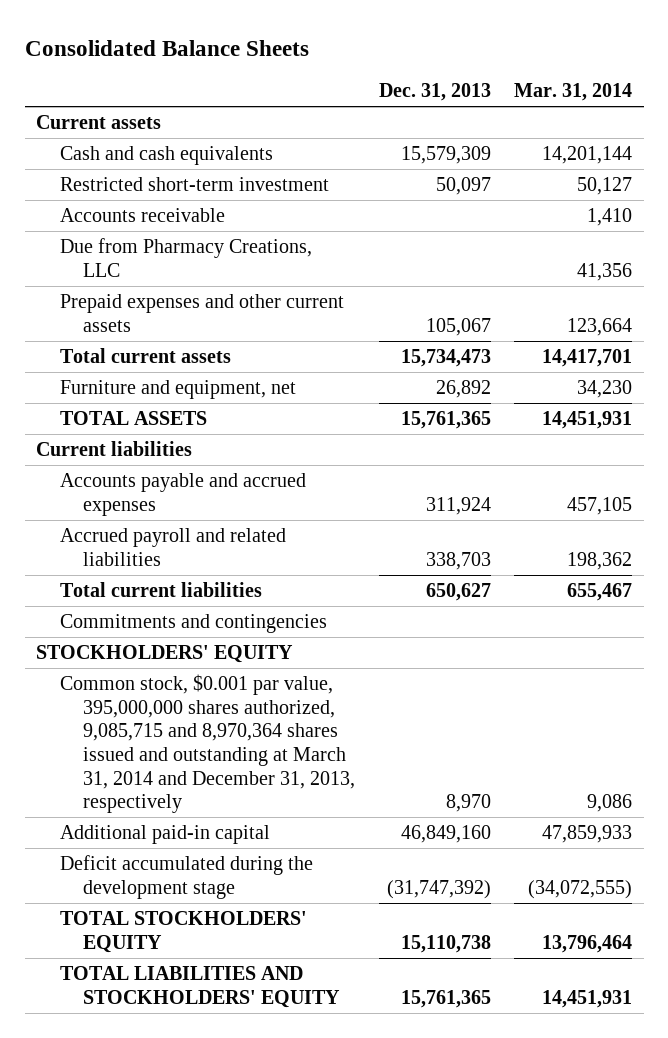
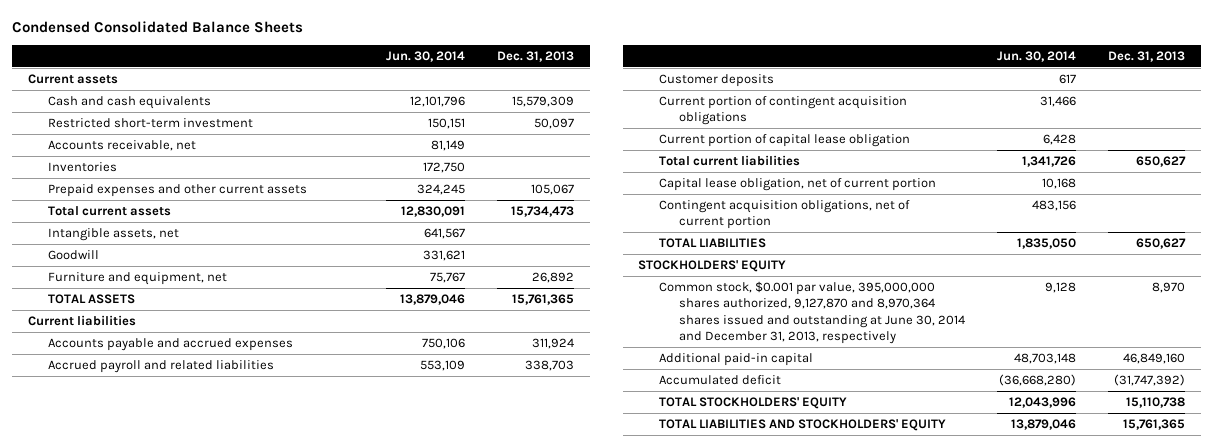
[24,39,309,56] Consolidated Balance Sheets -> [11,21,303,34] Condensed Consolidated Balance Sheets
[514,83,633,102] Mar. 31, 2014 -> none
none -> [386,51,466,63] Jun. 30, 2014
[59,237,312,277] Due from Pharmacy Creations, LLC -> none
[59,207,225,222] Accounts receivable -> [48,139,197,151] Accounts receivable, net
none -> [48,161,118,172] Inventories
none -> [48,227,180,241] Intangible assets, net
none -> [48,249,100,260] Goodwill
none -> [658,73,774,87] Customer deposits
none -> [658,95,907,126] Current portion of contingent acquisition obligations
none -> [658,133,910,147] Current portion of capital lease obligation
[59,613,327,633] Commitments and contingencies -> none
none -> [658,177,936,191] Capital lease obligation, net of current portion
none -> [658,199,910,230] Contingent acquisition obligations, net of current portion
none -> [658,237,766,248] TOTAL LIABILITIES
[59,673,356,814] Common stock, $0.001 par value, 395,000,000 shares authorized, 9,085,715 and 8,970,364 shares issued and outstanding at March 31, 2014 and December 31, 2013, respectively -> [658,280,966,344] Common stock, $0.001 par value, 395,000,000 shares authorized, 9,127,870 and 8,970,364 shares issued and outstanding at June 30, 2014 and December 31, 2013, respectively
[59,854,313,899] Deficit accumulated during the development stage -> [658,374,781,385] Accumulated deficit

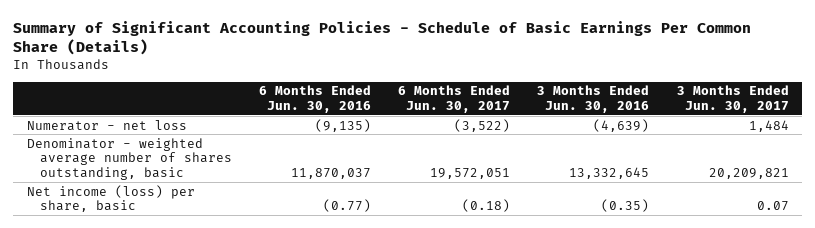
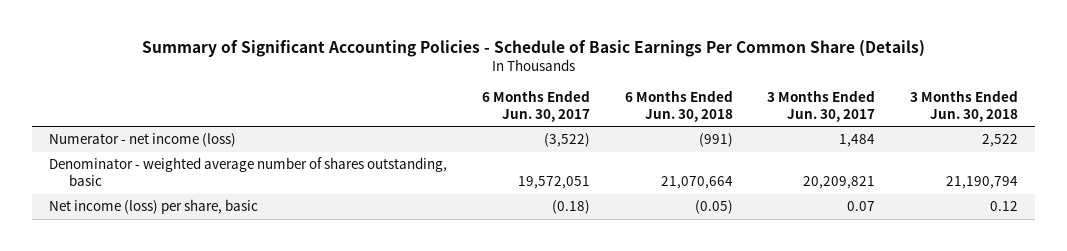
[258,85,371,113] 6 Months Ended Jun. 30, 2016 -> none
[537,85,650,113] 3 Months Ended Jun. 30, 2016 -> none
none -> [624,89,733,122] 6 Months Ended Jun. 30, 2018
none -> [909,89,1018,122] 3 Months Ended Jun. 30, 2018
[26,119,187,131] Numerator - net loss -> [49,133,237,148] Numerator - net income (loss)

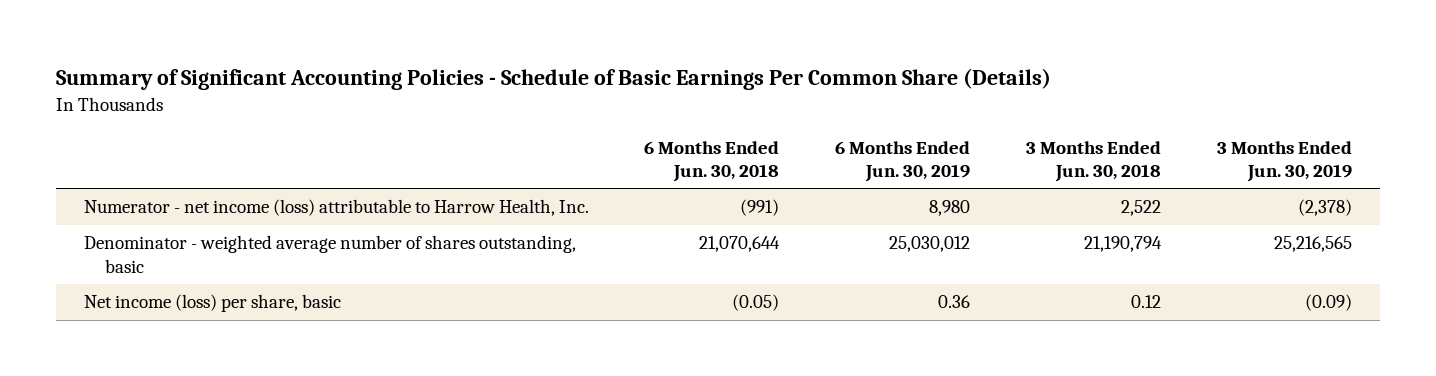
[482,89,591,122] 6 Months Ended Jun. 30, 2017 -> none
[767,89,876,122] 3 Months Ended Jun. 30, 2017 -> none
none -> [835,140,971,183] 6 Months Ended Jun. 30, 2019
none -> [1216,140,1352,183] 3 Months Ended Jun. 30, 2019
[49,133,237,148] Numerator - net income (loss) -> [83,199,589,217] Numerator - net income (loss) attributable to Harrow Health, Inc.
[660,176,733,190] 21,070,664 -> [699,236,781,253] 21,070,644

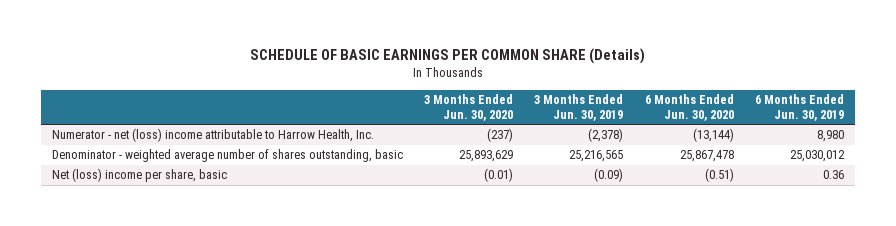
[55,68,1051,91] Summary of Significant Accounting Policies - Schedule of Basic Earnings Per Common Share (Details) -> [249,48,645,65] SCHEDULE OF BASIC EARNINGS PER COMMON SHARE (Details)
[644,140,780,183] 6 Months Ended Jun. 30, 2018 -> none
[1026,140,1162,183] 3 Months Ended Jun. 30, 2018 -> none
none -> [424,94,514,121] 3 Months Ended Jun. 30, 2020
none -> [644,94,734,121] 6 Months Ended Jun. 30, 2020
[83,199,589,217] Numerator - net income (loss) attributable to Harrow Health, Inc. -> [51,128,374,143] Numerator - net (loss) income attributable to Harrow Health, Inc.
[83,294,341,313] Net income (loss) per share, basic -> [51,168,227,183] Net (loss) income per share, basic

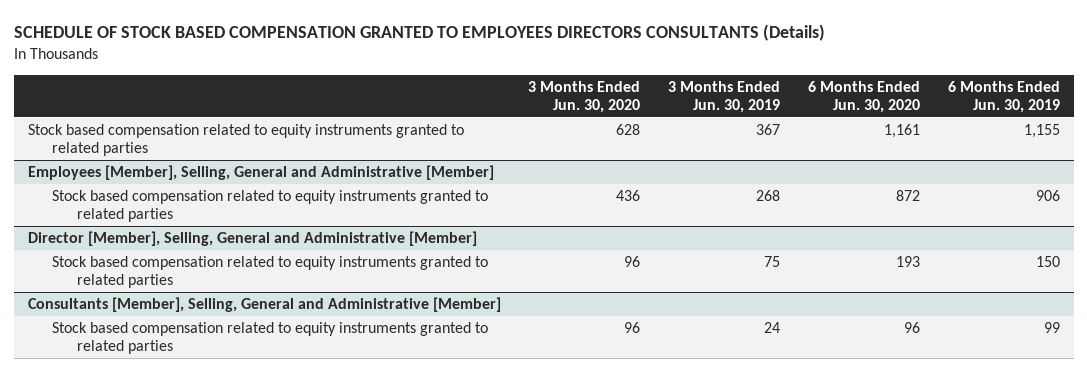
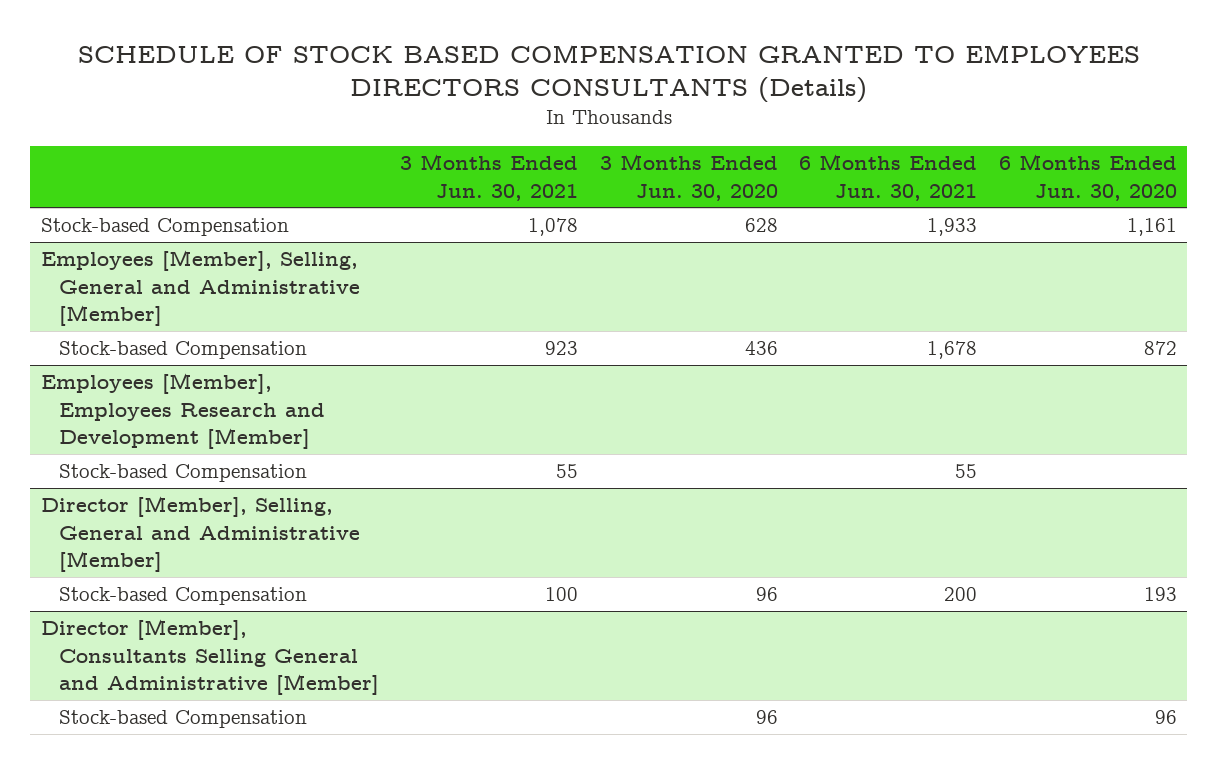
[668,80,781,113] 3 Months Ended Jun. 30, 2019 -> none
[947,80,1060,113] 6 Months Ended Jun. 30, 2019 -> none
none -> [400,154,579,201] 3 Months Ended Jun. 30, 2021
none -> [799,154,978,201] 6 Months Ended Jun. 30, 2021
[27,124,464,157] Stock based compensation related to equity instruments granted to related parties -> [40,218,289,237] Stock-based Compensation
[52,190,489,223] Stock based compensation related to equity instruments granted to related parties -> [58,341,307,360] Stock-based Compensation
none -> [40,373,325,450] Employees [Member], Employees Research and Development [Member]
none -> [58,464,307,483] Stock-based Compensation
[52,256,489,289] Stock based compensation related to equity instruments granted to related parties -> [58,587,307,606] Stock-based Compensation
[27,297,501,313] Consultants [Member], Selling, General and Administrative [Member] -> [40,619,379,696] Director [Member], Consultants Selling General and Administrative [Member]
[52,322,489,355] Stock based compensation related to equity instruments granted to related parties -> [58,710,307,729] Stock-based Compensation

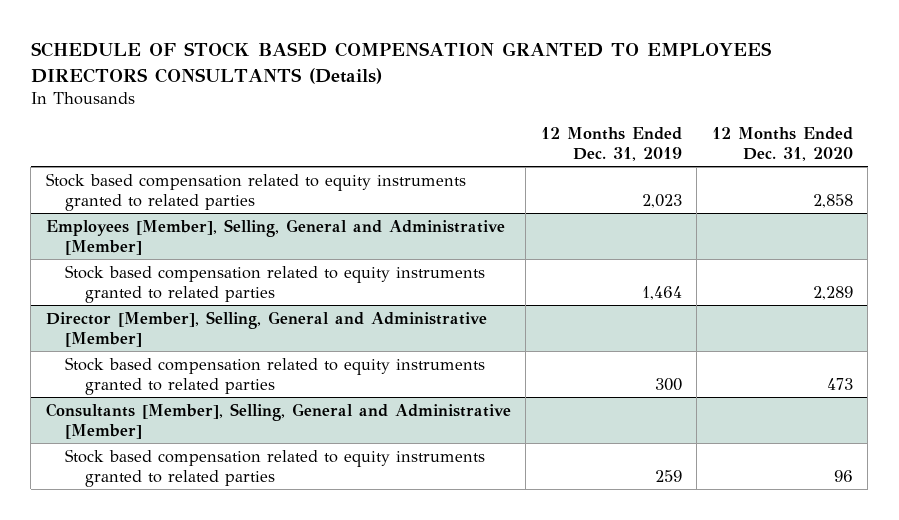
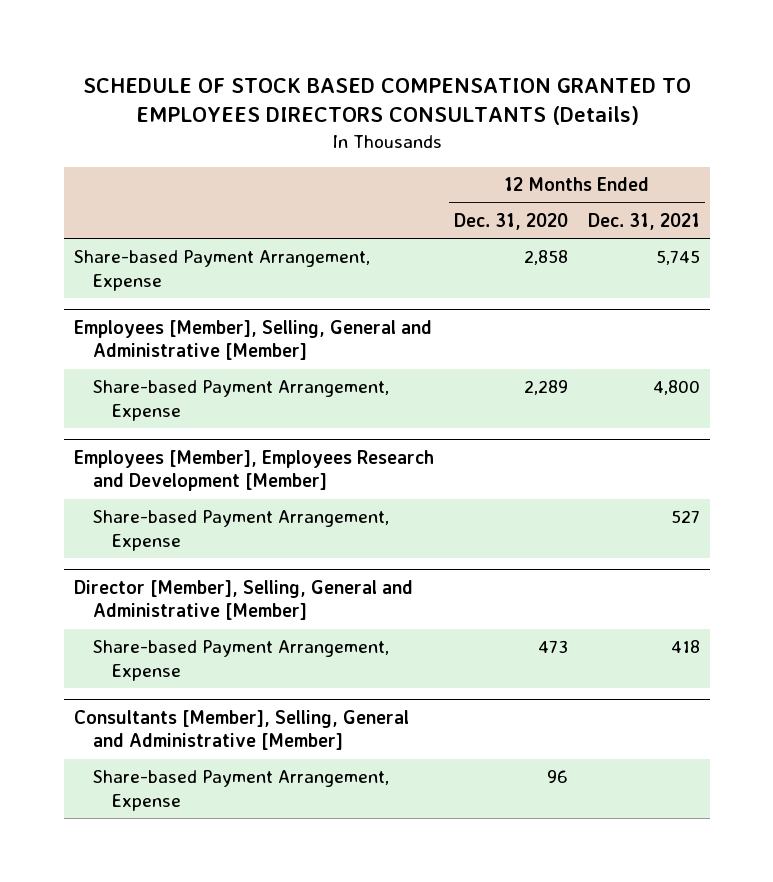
[540,127,682,161] 12 Months Ended Dec. 31, 2019 -> none
none -> [587,212,700,230] Dec. 31, 2021
[45,172,466,211] Stock based compensation related to equity instruments granted to related parties -> [73,250,370,291] Share-based Payment Arrangement, Expense
[65,264,486,303] Stock based compensation related to equity instruments granted to related parties -> [92,380,389,421] Share-based Payment Arrangement, Expense
none -> [73,450,434,492] Employees [Member], Employees Research and Development [Member]
none -> [92,510,389,551] Share-based Payment Arrangement, Expense
[65,356,486,395] Stock based compensation related to equity instruments granted to related parties -> [92,640,389,681] Share-based Payment Arrangement, Expense
[65,448,486,487] Stock based compensation related to equity instruments granted to related parties -> [92,770,389,811] Share-based Payment Arrangement, Expense

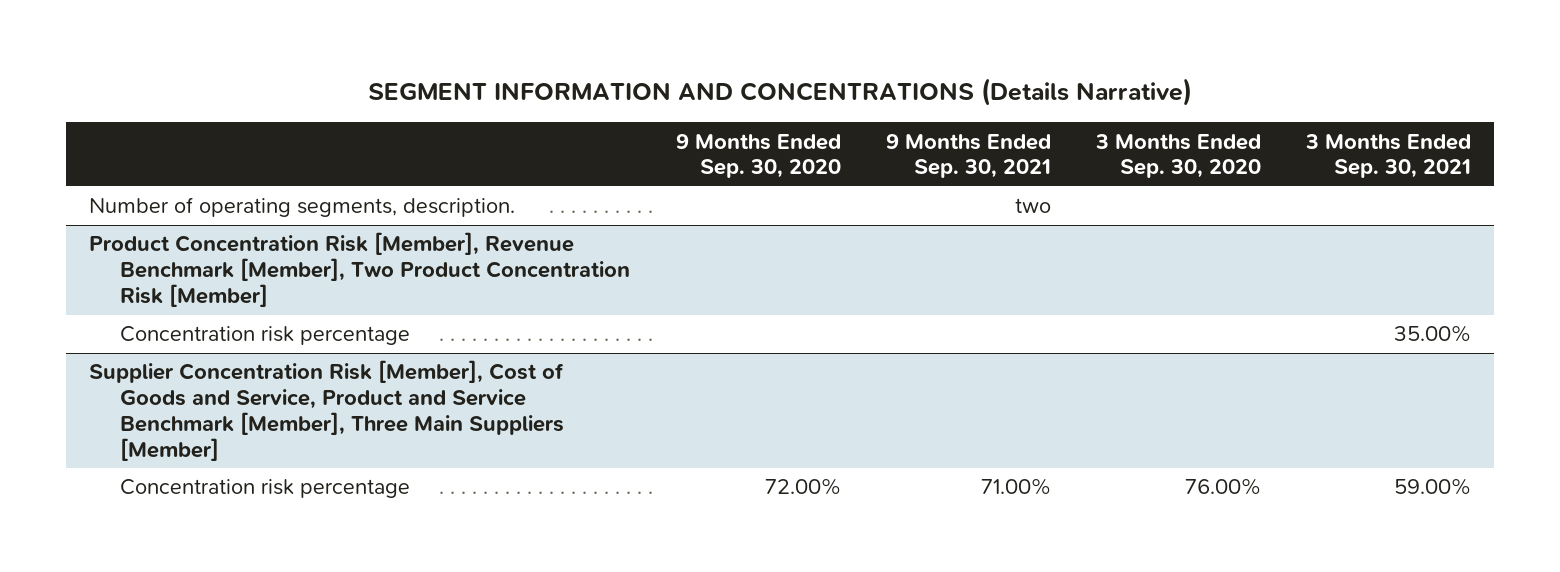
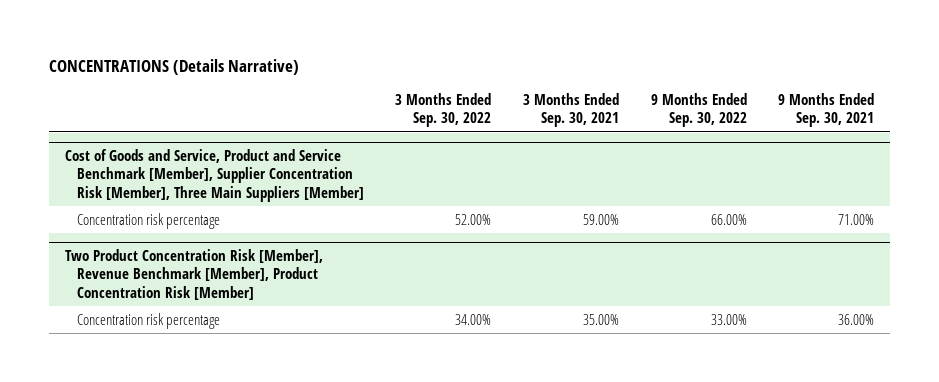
[368,78,1193,107] SEGMENT INFORMATION AND CONCENTRATIONS (Details Narrative) -> [49,58,300,75] CONCENTRATIONS (Details Narrative)
[675,133,841,179] 9 Months Ended Sep. 30, 2020 -> none
[1095,133,1262,179] 3 Months Ended Sep. 30, 2020 -> none
none -> [395,92,492,128] 3 Months Ended Sep. 30, 2022
none -> [650,92,747,128] 9 Months Ended Sep. 30, 2022
[88,197,515,218] Number of operating segments, description. -> none
[88,232,631,308] Product Concentration Risk [Member], Revenue Benchmark [Member], Two Product Concentration Risk [Member] -> none
[120,326,411,346] Concentration risk percentage -> none
[88,360,565,462] Supplier Concentration Risk [Member], Cost of Goods and Service, Product and Service Benchmark [Member], Three Main Suppliers [Member] -> [65,148,364,202] Cost of Goods and Service, Product and Service Benchmark [Member], Supplier Concentration Risk [Member], Three Main Suppliers [Member]
none -> [65,248,324,300] Two Product Concentration Risk [Member], Revenue Benchmark [Member], Product Concentration Risk [Member]
none -> [76,312,220,329] Concentration risk percentage

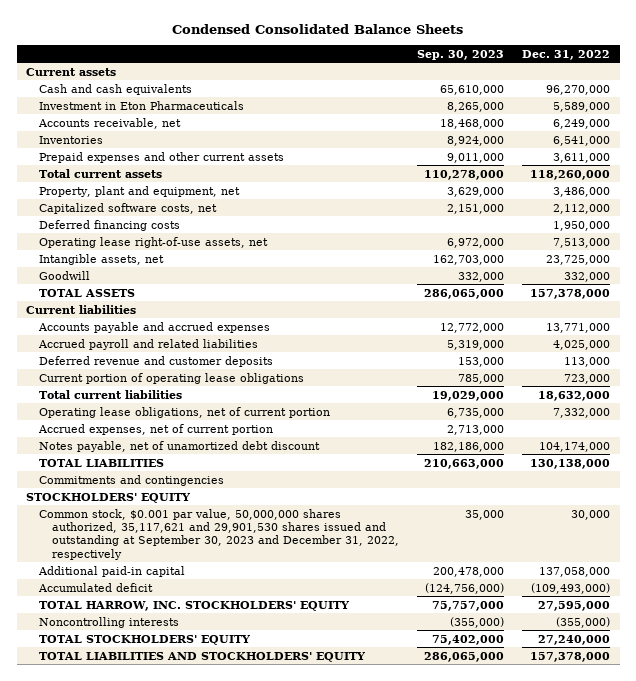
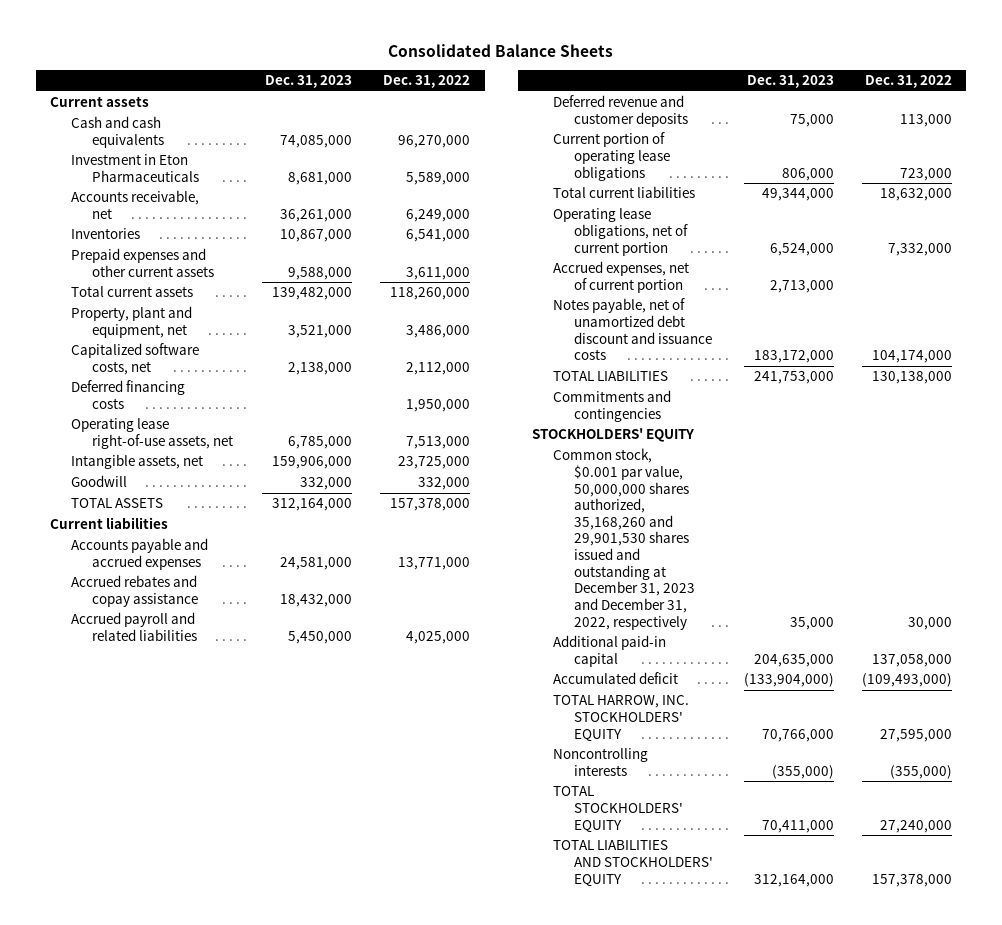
[172,24,464,35] Condensed Consolidated Balance Sheets -> [388,43,614,57] Consolidated Balance Sheets
[417,49,505,60] Sep. 30, 2023 -> none
none -> [264,75,352,89] Dec. 31, 2023
none -> [71,575,199,607] Accrued rebates and copay assistance
[38,440,320,452] Notes payable, net of unamortized debt discount -> [553,298,712,361] Notes payable, net of unamortized debt discount and issuance costs
[38,508,399,560] Common stock, $0.001 par value, 50,000,000 shares authorized, 35,117,621 and 29,901,530 shares issued and outstanding at September 30, 2023 and December 31, 2022, respectively -> [553,448,695,630] Common stock, $0.001 par value, 50,000,000 shares authorized, 35,168,260 and 29,901,530 shares issued and outstanding at December 31, 2023 and December 31, 2022, respectively

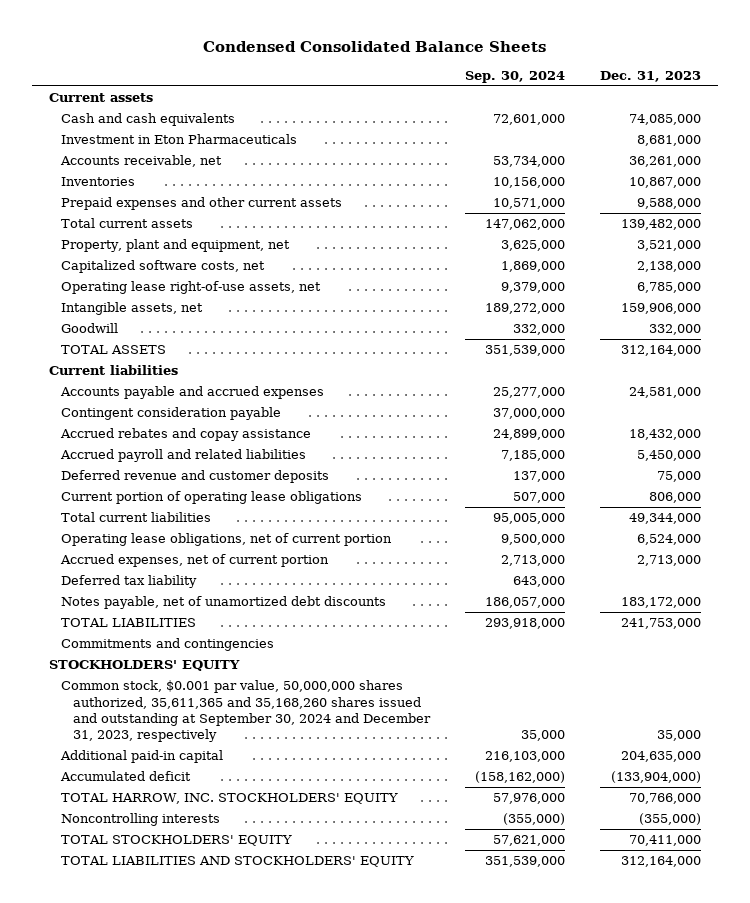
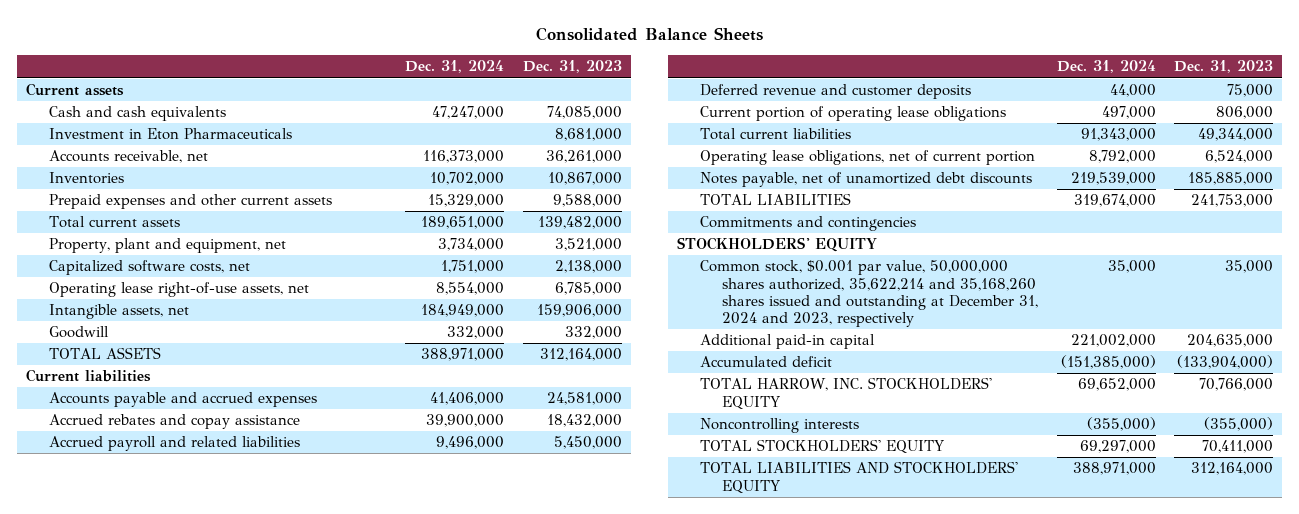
[202,40,546,52] Condensed Consolidated Balance Sheets -> [535,27,763,42] Consolidated Balance Sheets
[465,70,566,83] Sep. 30, 2024 -> none
none -> [405,60,505,74] Dec. 31, 2024
[61,407,282,421] Contingent consideration payable -> none
[60,554,330,568] Accrued expenses, net of current portion -> none
[61,575,198,589] Deferred tax liability -> none
[621,597,702,609] 183,172,000 -> [1188,172,1274,186] 185,885,000
[61,680,432,743] Common stock, $0.001 par value, 50,000,000 shares authorized, 35,611,365 and 35,168,260 shares issued and outstanding at September 30, 2024 and December 31, 2023, respectively -> [699,260,1039,327] Common stock, $0.001 par value, 50,000,000 shares authorized, 35,622,214 and 35,168,260 shares issued and outstanding at December 31, 2024 and 2023, respectively

